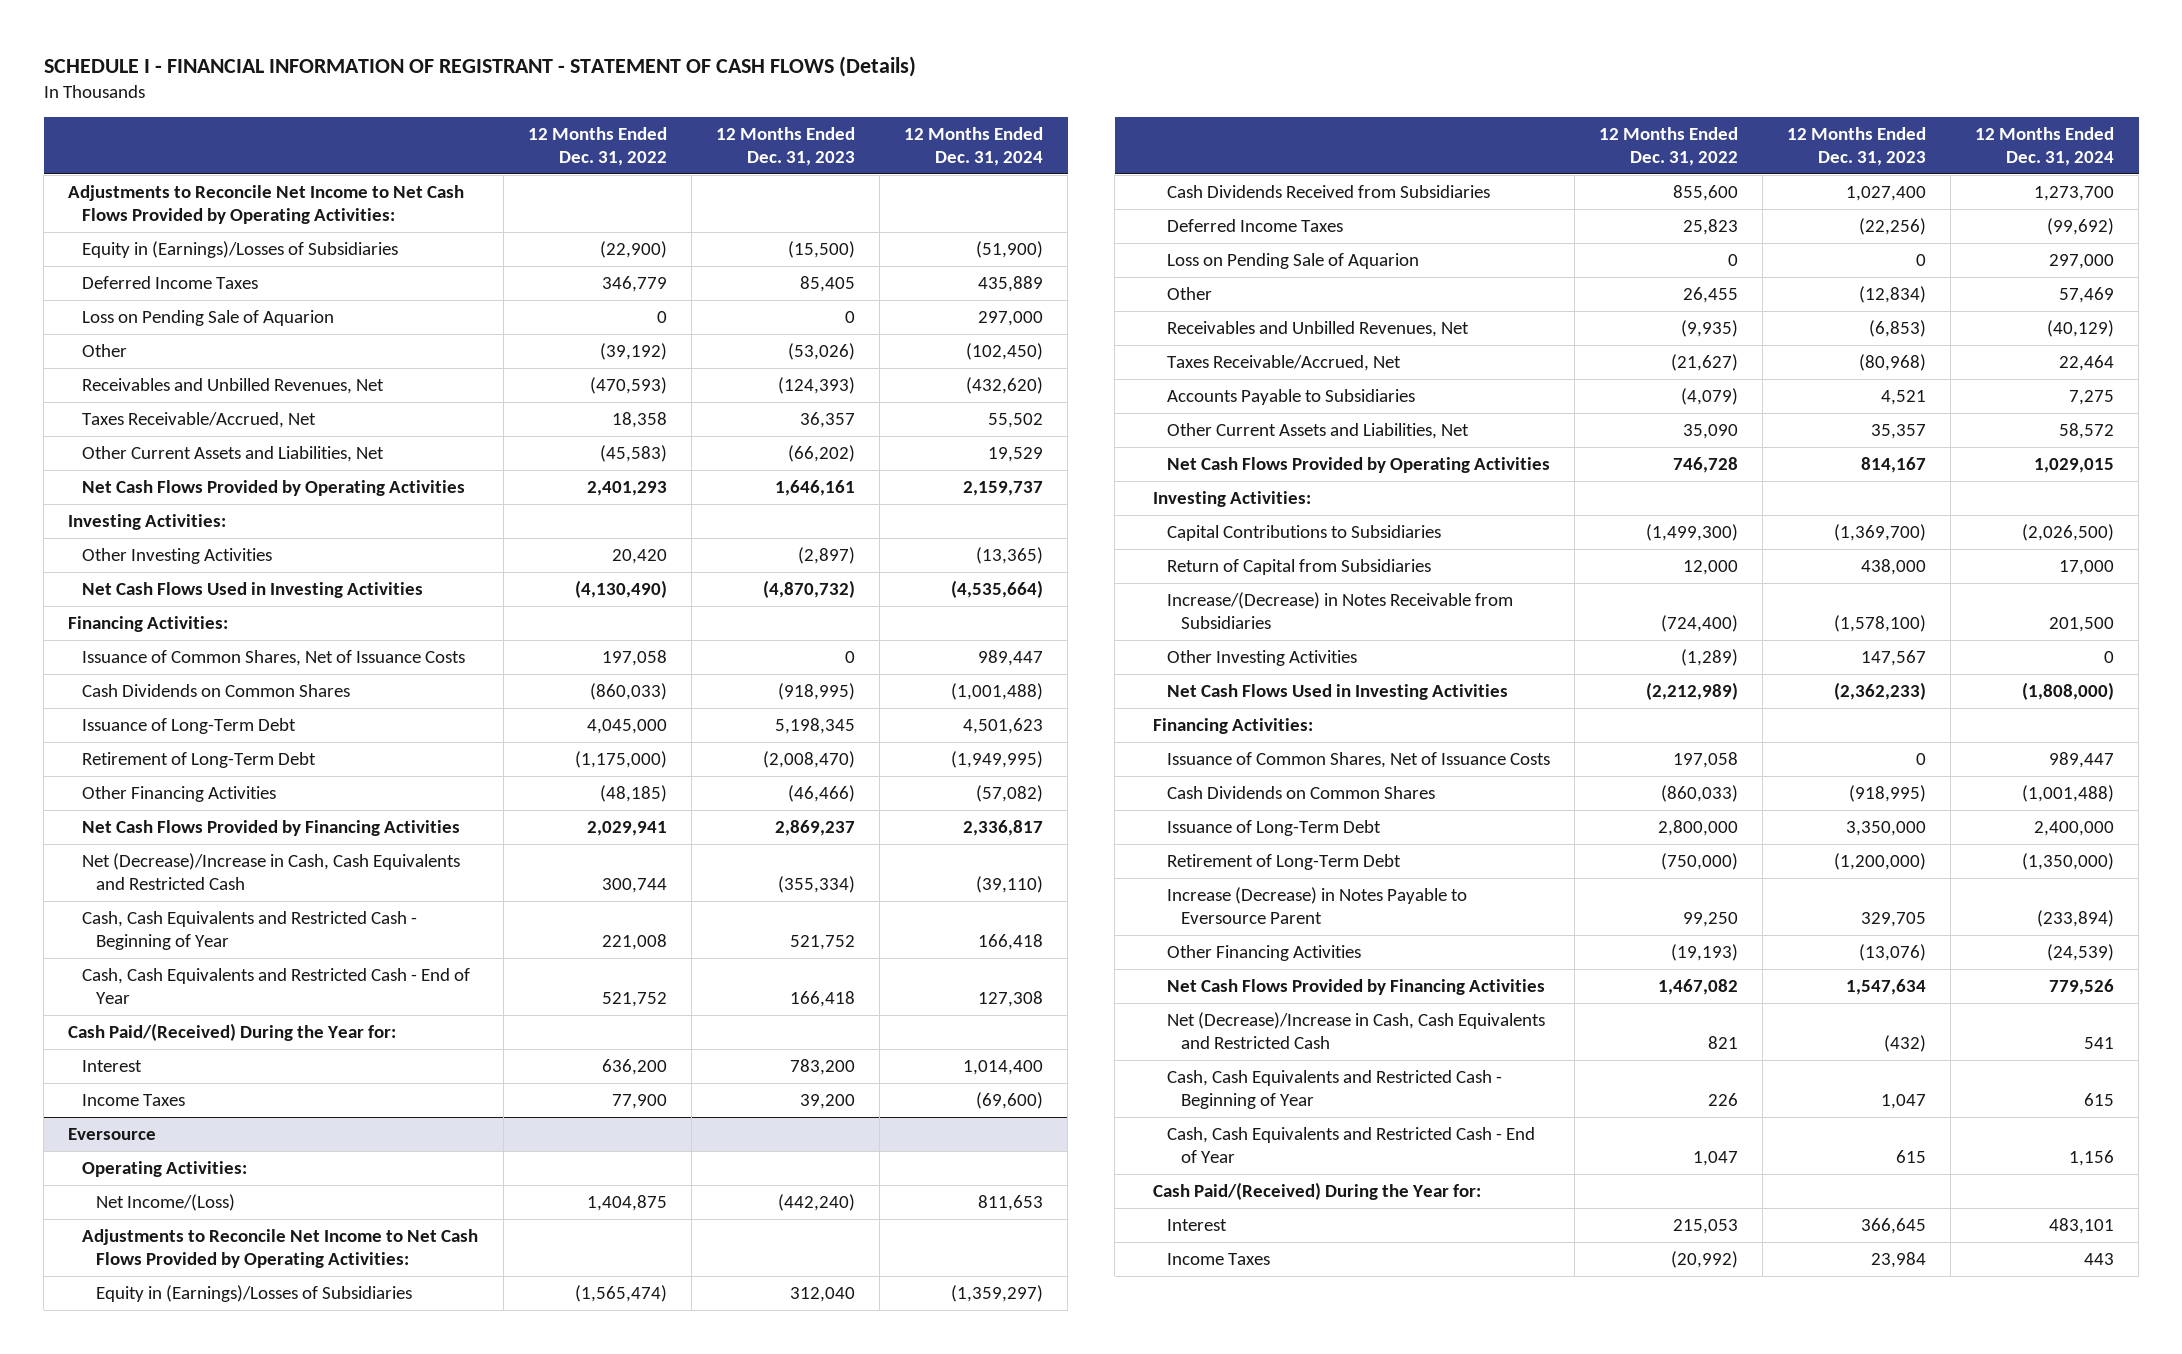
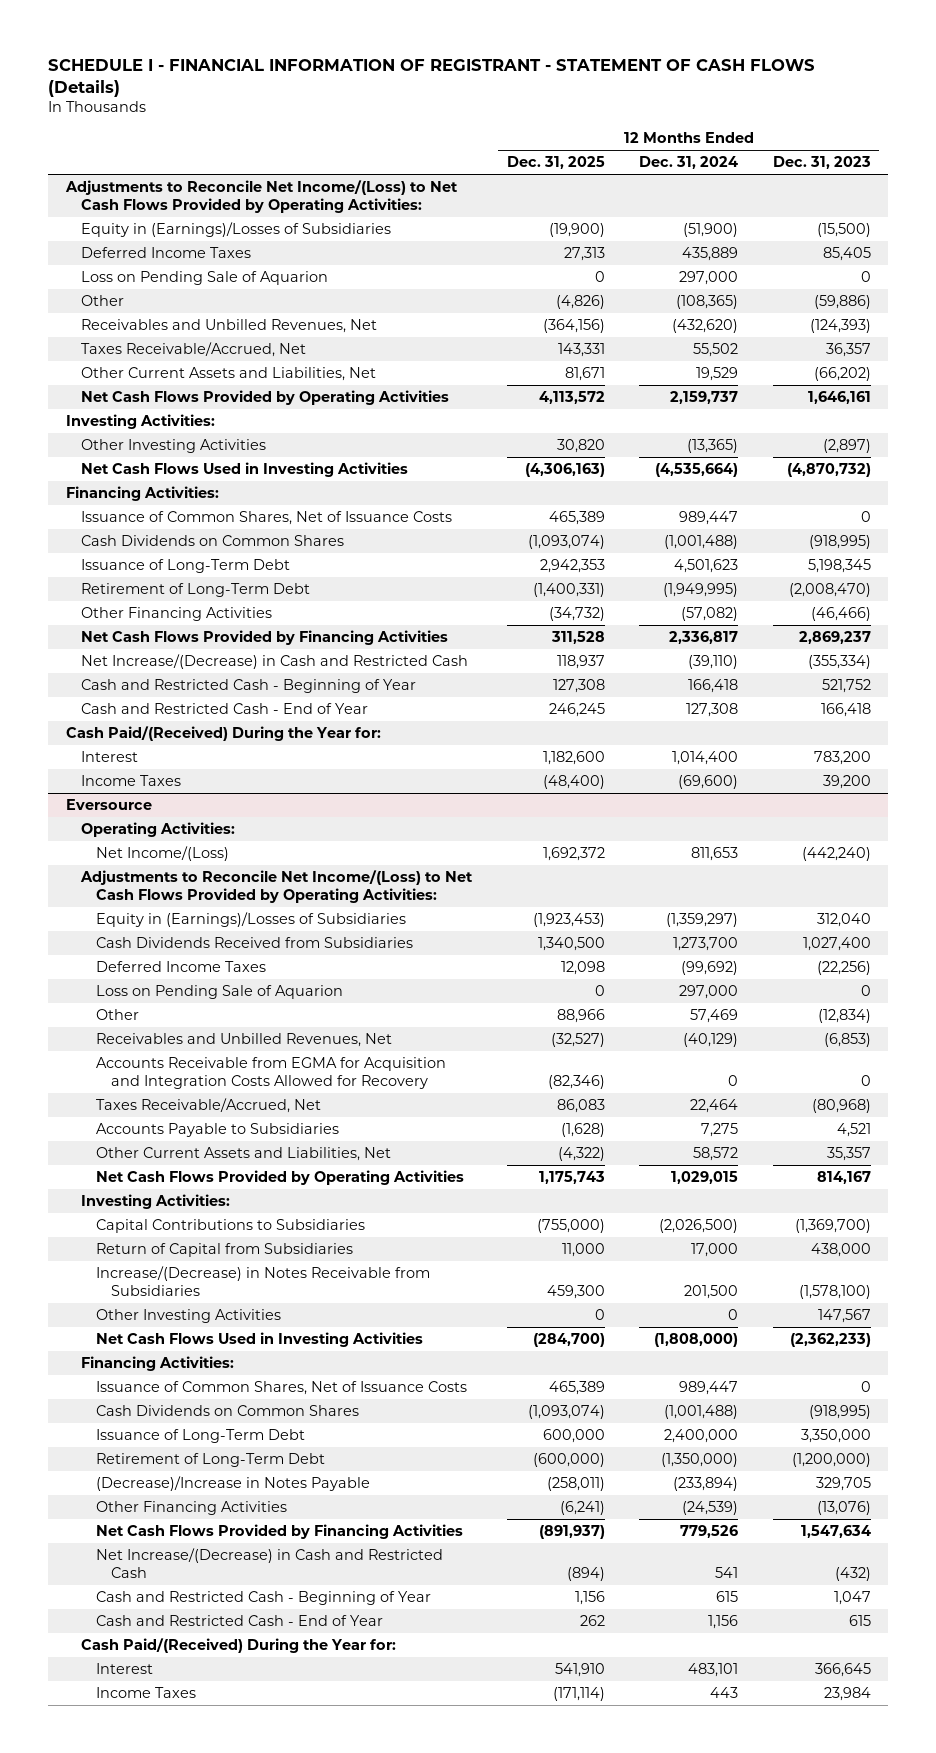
[528,127,668,166] 12 Months Ended Dec. 31, 2022 -> none
none -> [506,156,605,170] Dec. 31, 2025
[68,185,465,224] Adjustments to Reconcile Net Income to Net Cash Flows Provided by Operating Activities: -> [64,179,458,214] Adjustments to Reconcile Net Income/(Loss) to Net Cash Flows Provided by Operating Activities:
[788,343,856,361] (53,026) -> [813,294,871,309] (59,886)
[966,343,1044,361] (102,450) -> [676,294,739,309] (108,365)
[82,853,461,890] Net (Decrease)/Increase in Cash, Cash Equivalents and Restricted Cash -> [80,653,468,669] Net Increase/(Decrease) in Cash and Restricted Cash
[82,911,418,950] Cash, Cash Equivalents and Restricted Cash - Beginning of Year -> [80,678,416,693] Cash and Restricted Cash - Beginning of Year
[82,968,471,1004] Cash, Cash Equivalents and Restricted Cash - End of Year -> [80,702,368,714] Cash and Restricted Cash - End of Year
[82,1229,479,1268] Adjustments to Reconcile Net Income to Net Cash Flows Provided by Operating Activities: -> [79,869,473,904] Adjustments to Reconcile Net Income/(Loss) to Net Cash Flows Provided by Operating Activities:
none -> [96,1056,447,1090] Accounts Receivable from EGMA for Acquisition and Integration Costs Allowed for Recovery
[1167,887,1468,924] Increase (Decrease) in Notes Payable to Eversource Parent -> [96,1475,371,1491] (Decrease)/Increase in Notes Payable
[1167,1012,1546,1049] Net (Decrease)/Increase in Cash, Cash Equivalents and Restricted Cash -> [96,1547,444,1579] Net Increase/(Decrease) in Cash and Restricted Cash
[1167,1070,1503,1109] Cash, Cash Equivalents and Restricted Cash - Beginning of Year -> [96,1590,432,1605] Cash and Restricted Cash - Beginning of Year
[1167,1127,1536,1163] Cash, Cash Equivalents and Restricted Cash - End of Year -> [96,1614,384,1626] Cash and Restricted Cash - End of Year

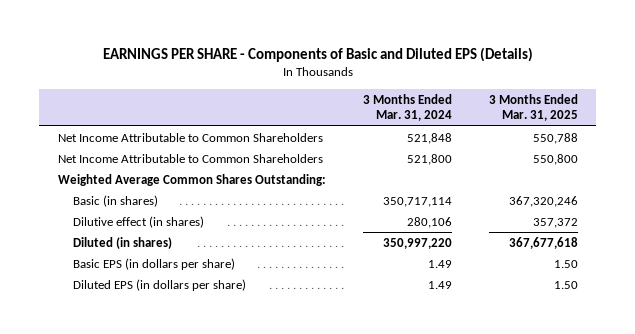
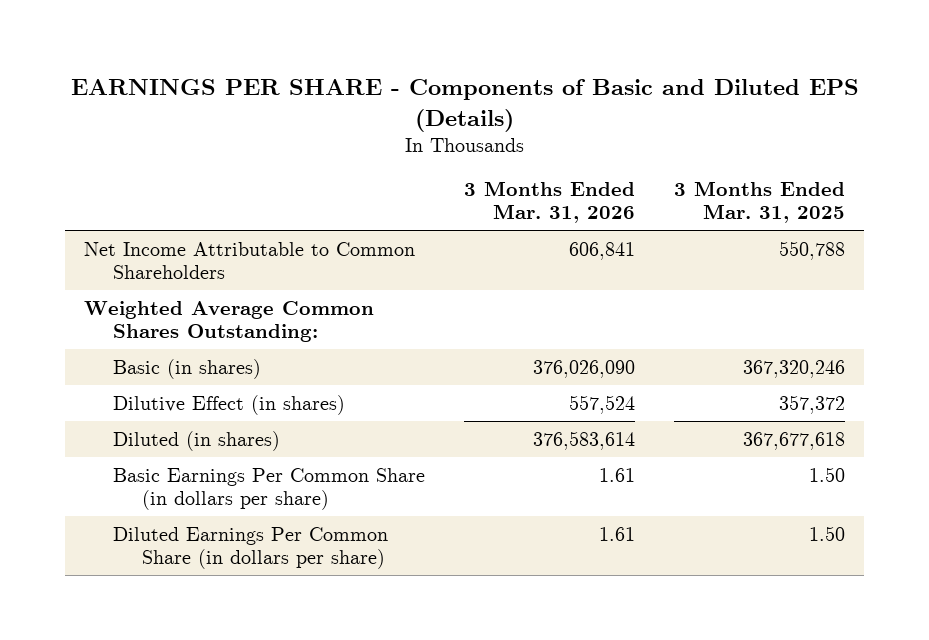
[362,93,452,122] 3 Months Ended Mar. 31, 2024 -> none
none -> [464,181,636,224] 3 Months Ended Mar. 31, 2026
[57,153,323,163] Net Income Attributable to Common Shareholders -> none
[72,215,204,228] Dilutive effect (in shares) -> [113,394,346,415] Dilutive Effect (in shares)
[72,257,235,270] Basic EPS (in dollars per share) -> [113,467,426,510] Basic Earnings Per Common Share (in dollars per share)
[72,278,246,291] Diluted EPS (in dollars per share) -> [113,526,389,569] Diluted Earnings Per Common Share (in dollars per share)

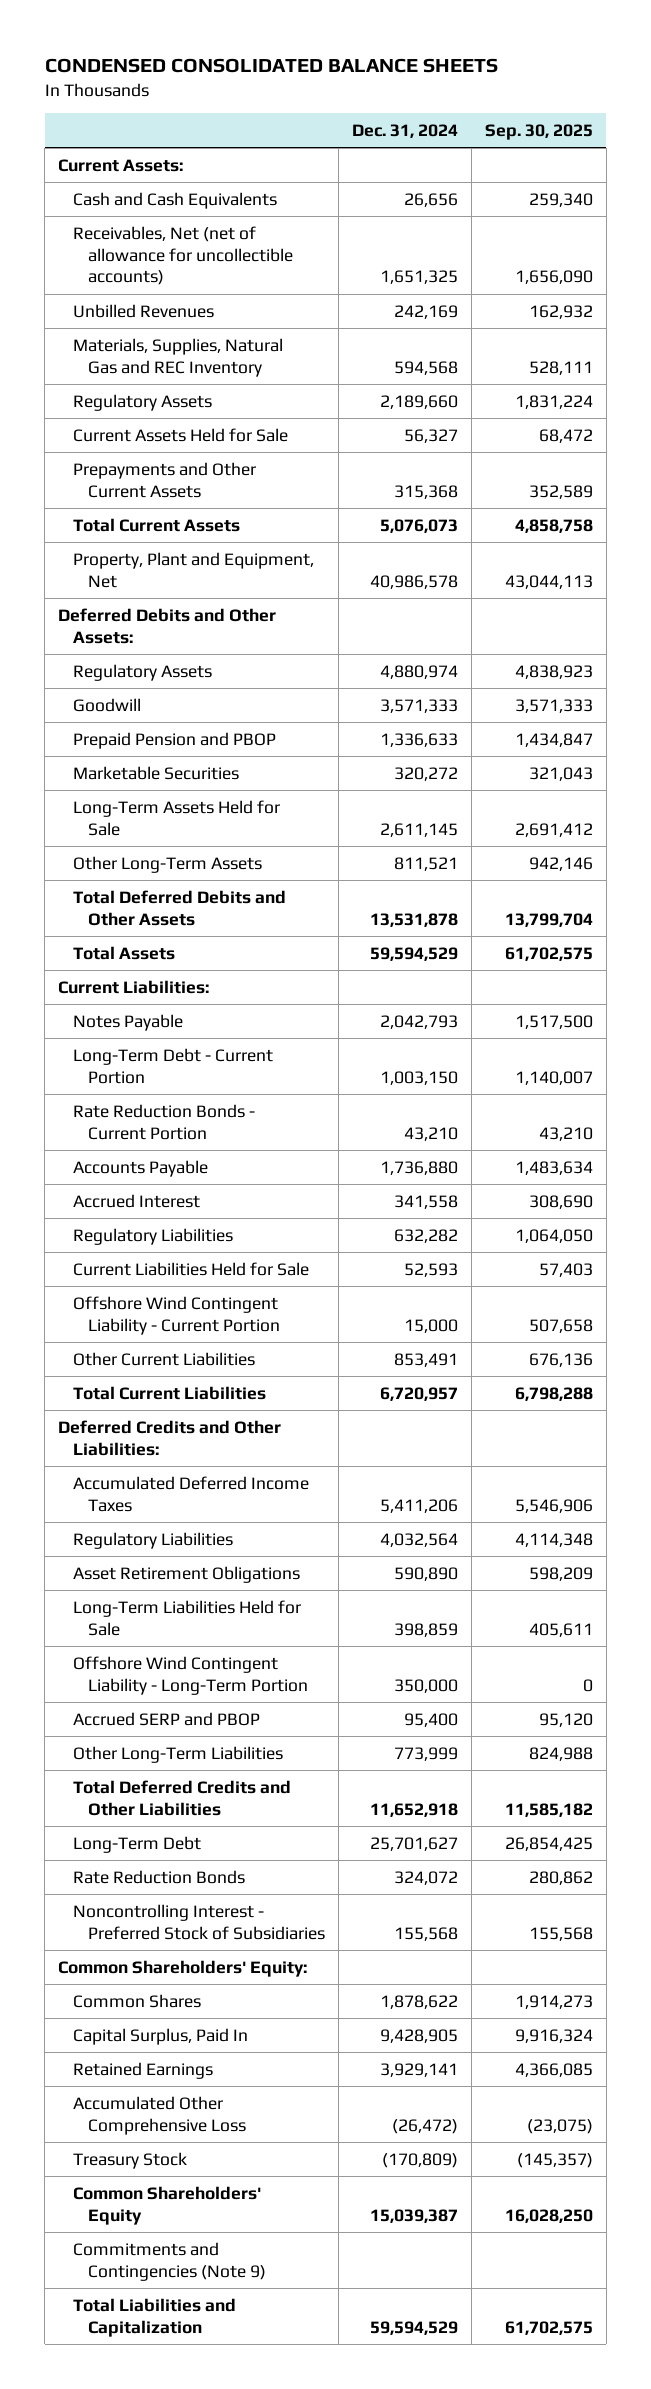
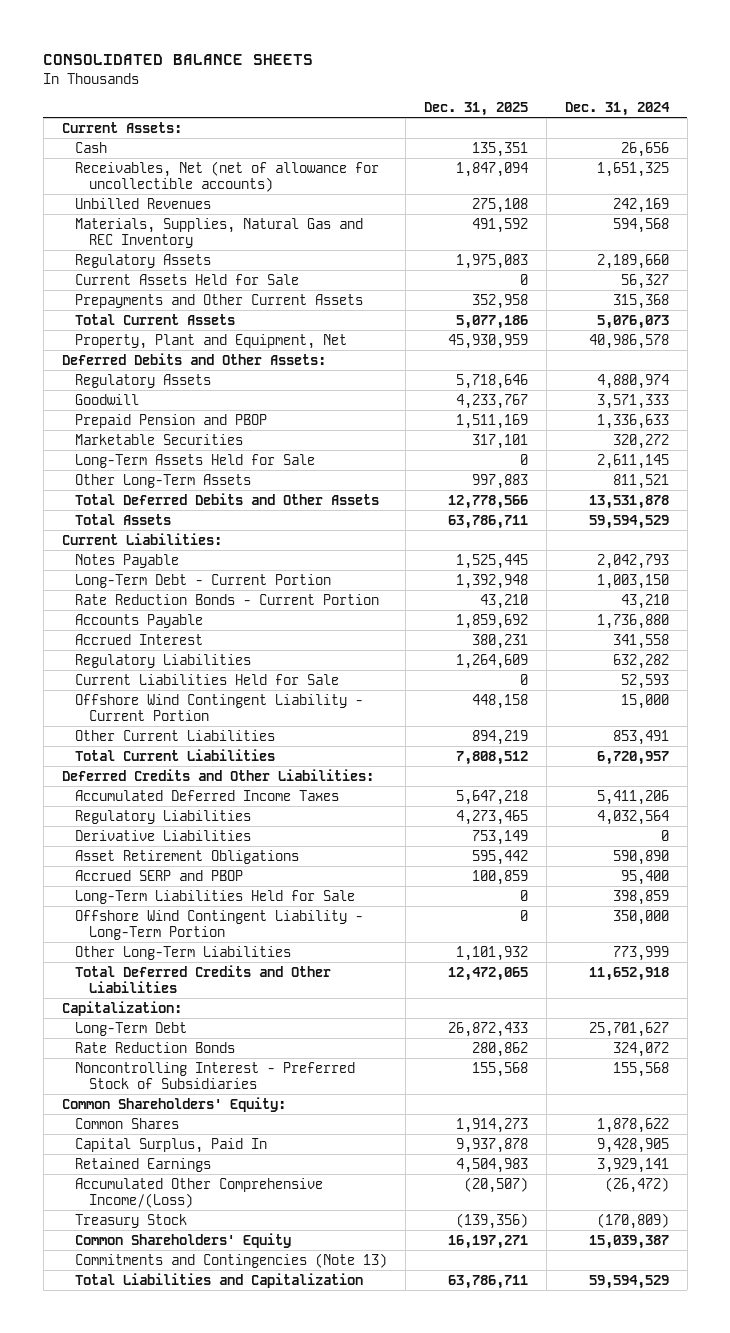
[44,58,498,74] CONDENSED CONSOLIDATED BALANCE SHEETS -> [43,53,314,65] CONSOLIDATED BALANCE SHEETS
[484,123,593,140] Sep. 30, 2025 -> none
none -> [423,102,528,117] Dec. 31, 2025
[73,191,278,209] Cash and Cash Equivalents -> [75,141,108,153] Cash
none -> [75,829,252,841] Derivative Liabilities
[73,1711,261,1726] Accrued SERP and PBOP -> [75,869,244,881] Accrued SERP and PBOP
none -> [61,1000,182,1016] Capitalization:
[73,2095,247,2135] Accumulated Other Comprehensive Loss -> [75,1177,324,1208] Accumulated Other Comprehensive Income/(Loss)
[73,2241,267,2281] Commitments and Contingencies (Note 9) -> [75,1252,388,1268] Commitments and Contingencies (Note 13)

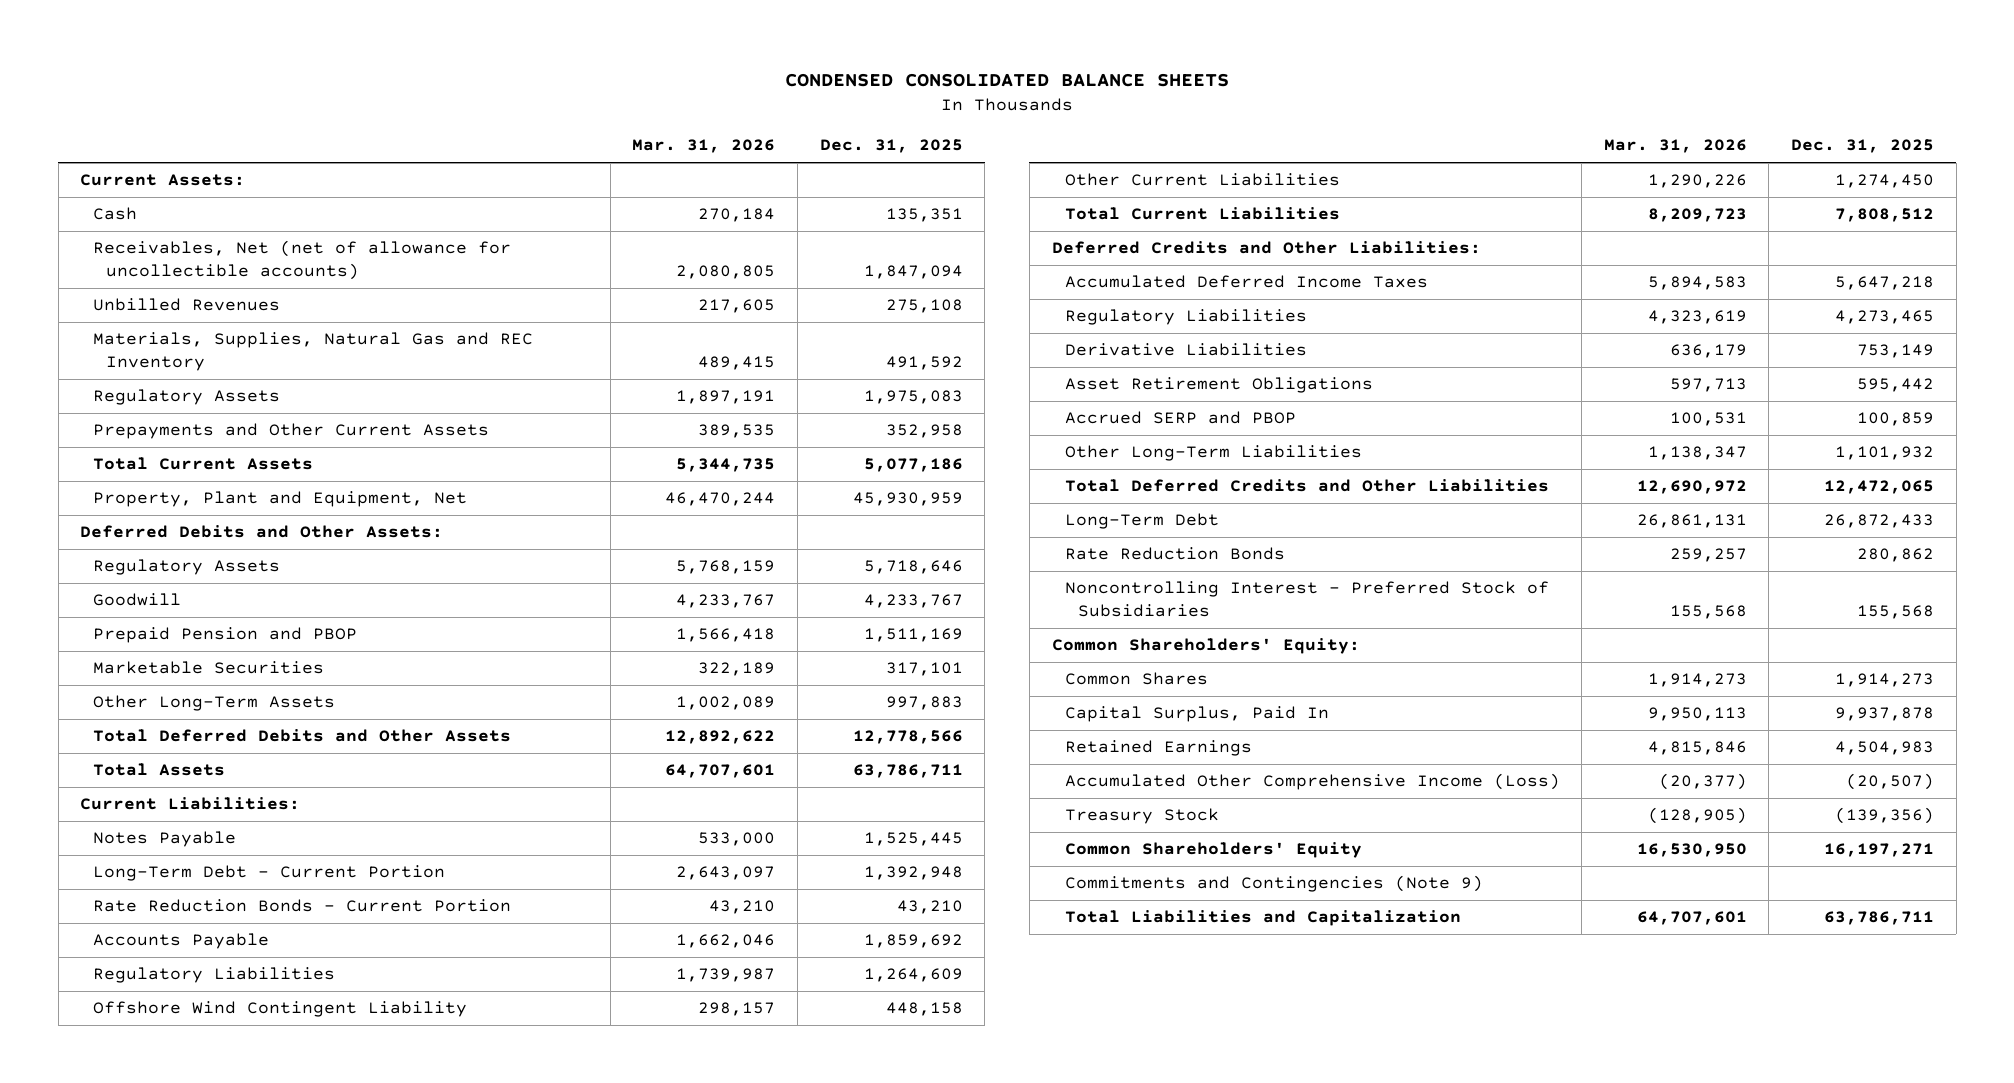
[43,53,314,65] CONSOLIDATED BALANCE SHEETS -> [785,72,1230,87] CONDENSED CONSOLIDATED BALANCE SHEETS
[564,102,670,117] Dec. 31, 2024 -> none
none -> [632,139,776,154] Mar. 31, 2026
[75,273,300,285] Current Assets Held for Sale -> none
[75,453,316,468] Long-Term Assets Held for Sale -> none
[75,633,204,645] Accrued Interest -> none
[75,673,340,685] Current Liabilities Held for Sale -> none
[75,693,364,721] Offshore Wind Contingent Liability - Current Portion -> [93,1001,468,1018] Offshore Wind Contingent Liability
[471,729,528,745] 894,219 -> [1835,174,1935,189] 1,274,450
[75,889,356,904] Long-Term Liabilities Held for Sale -> none
[75,909,364,940] Offshore Wind Contingent Liability - Long-Term Portion -> none
[61,1000,182,1016] Capitalization: -> none
[75,1177,324,1208] Accumulated Other Comprehensive Income/(Loss) -> [1064,773,1560,791] Accumulated Other Comprehensive Income (Loss)
[75,1252,388,1268] Commitments and Contingencies (Note 13) -> [1064,875,1483,893] Commitments and Contingencies (Note 9)

